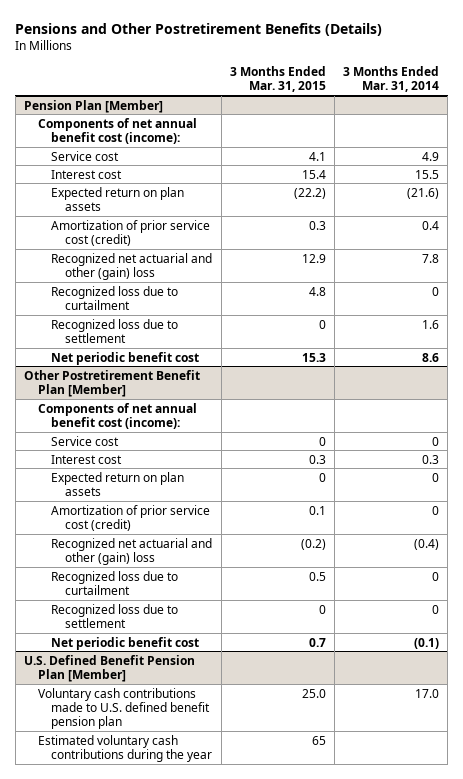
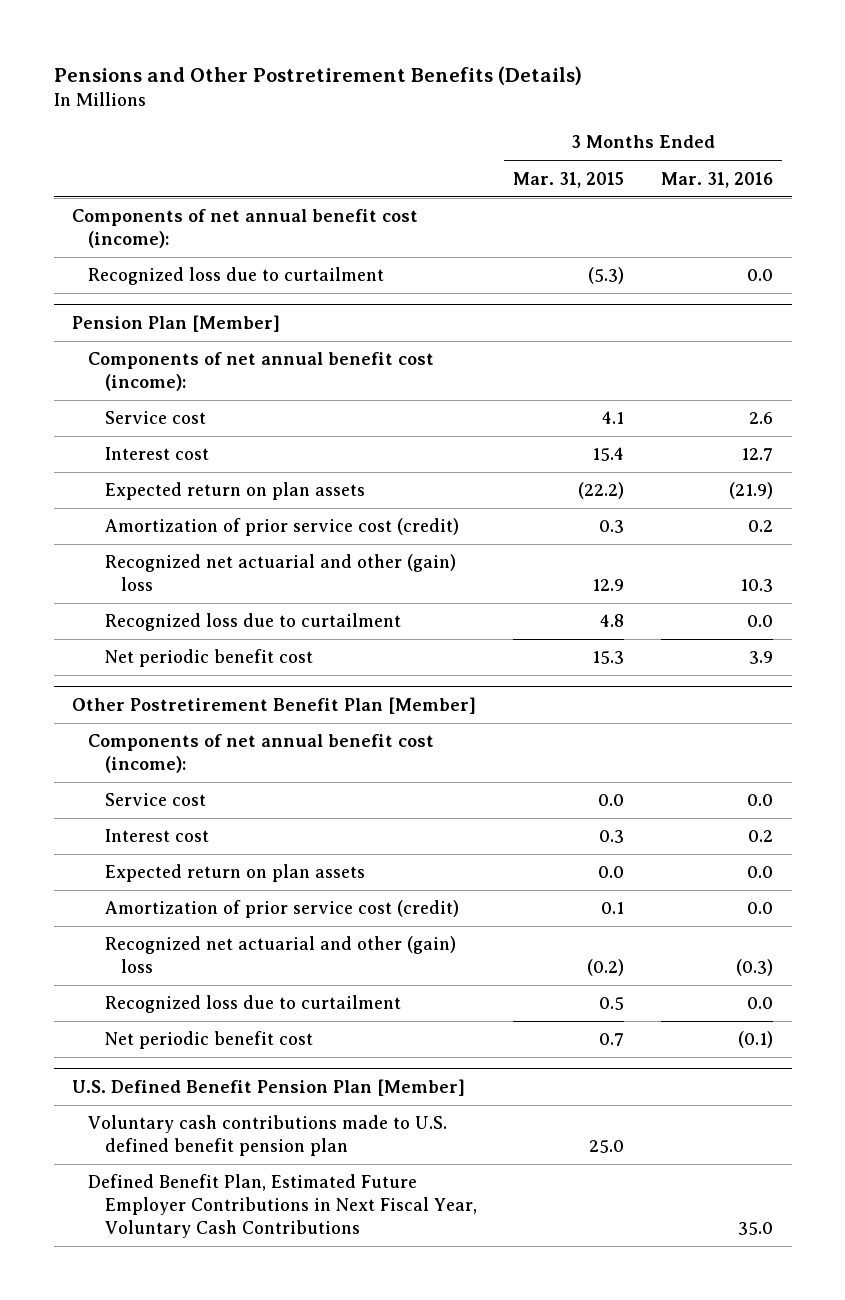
[343,66,440,93] 3 Months Ended Mar. 31, 2014 -> none
none -> [661,171,774,188] Mar. 31, 2016
none -> [71,209,418,249] Components of net annual benefit cost (income):
none -> [88,267,385,286] Recognized loss due to curtailment
[51,318,179,343] Recognized loss due to settlement -> none
[318,436,326,446] 0 -> [598,794,625,807] 0.0
[318,472,326,482] 0 -> [598,866,625,879] 0.0
[51,603,179,628] Recognized loss due to settlement -> none
[37,734,213,762] Estimated voluntary cash contributions during the year -> none
none -> [88,1174,477,1239] Defined Benefit Plan, Estimated Future Employer Contributions in Next Fiscal Year, Voluntary Cash Contributions

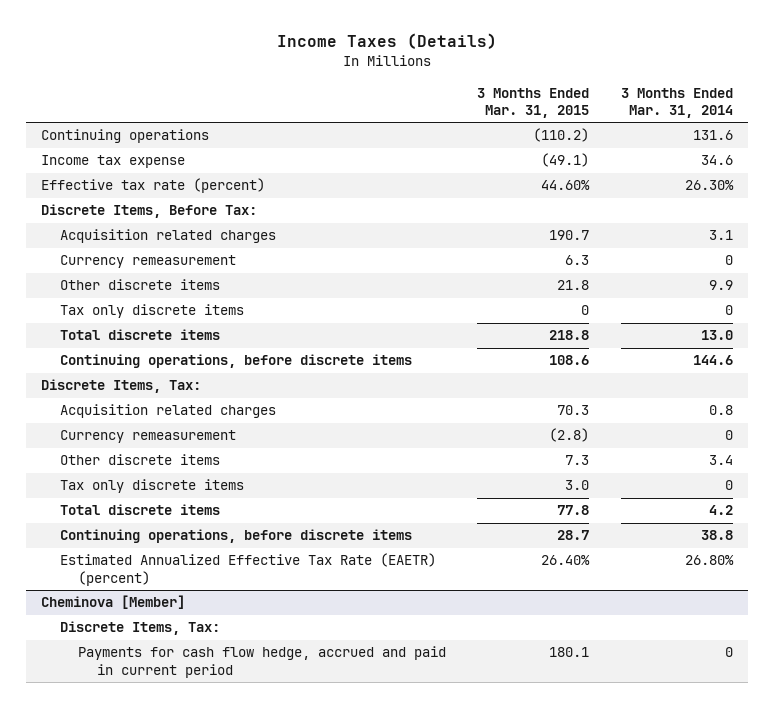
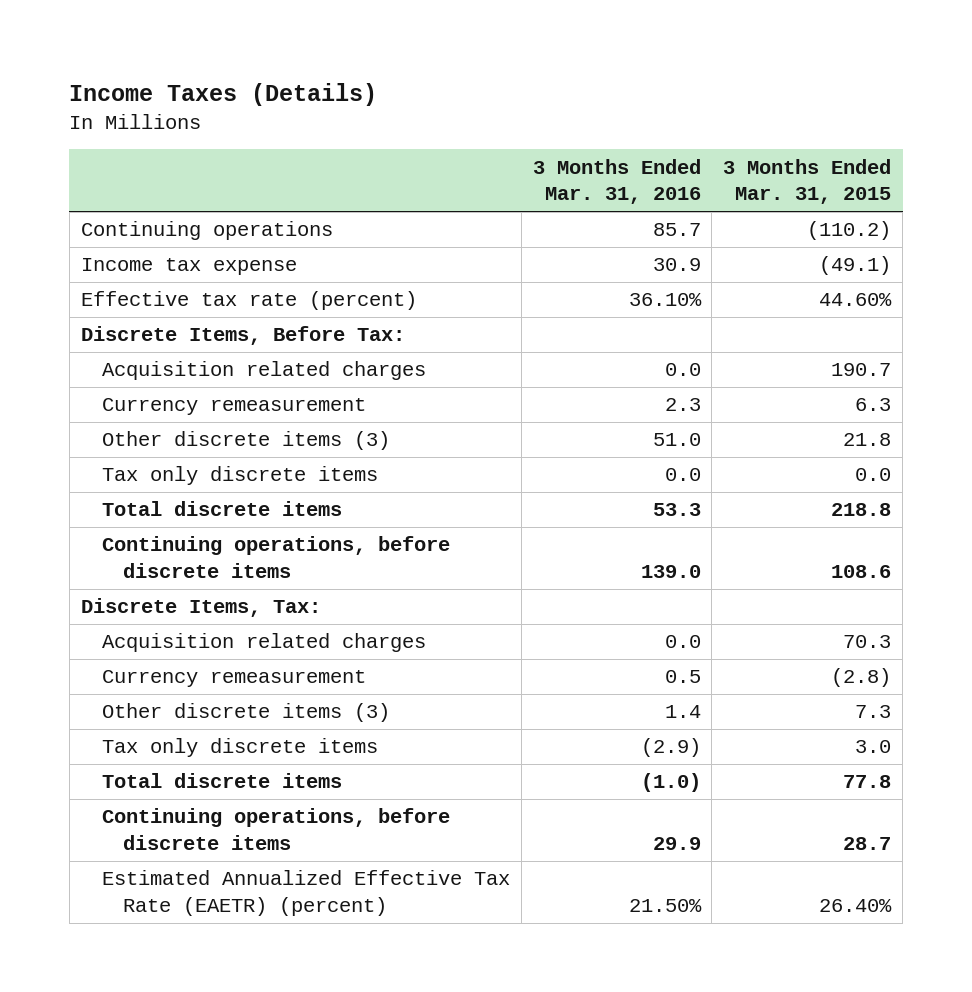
[620,87,733,119] 3 Months Ended Mar. 31, 2014 -> none
none -> [532,158,701,205] 3 Months Ended Mar. 31, 2016
[59,279,220,291] Other discrete items -> [101,431,390,451] Other discrete items (3)
[581,305,590,316] 0 -> [855,468,892,482] 0.0
[59,454,220,466] Other discrete items -> [101,703,390,723] Other discrete items (3)
[41,595,186,610] Cheminova [Member] -> none
[59,621,220,636] Discrete Items, Tax: -> none
[78,646,447,678] Payments for cash flow hedge, accrued and paid in current period -> none

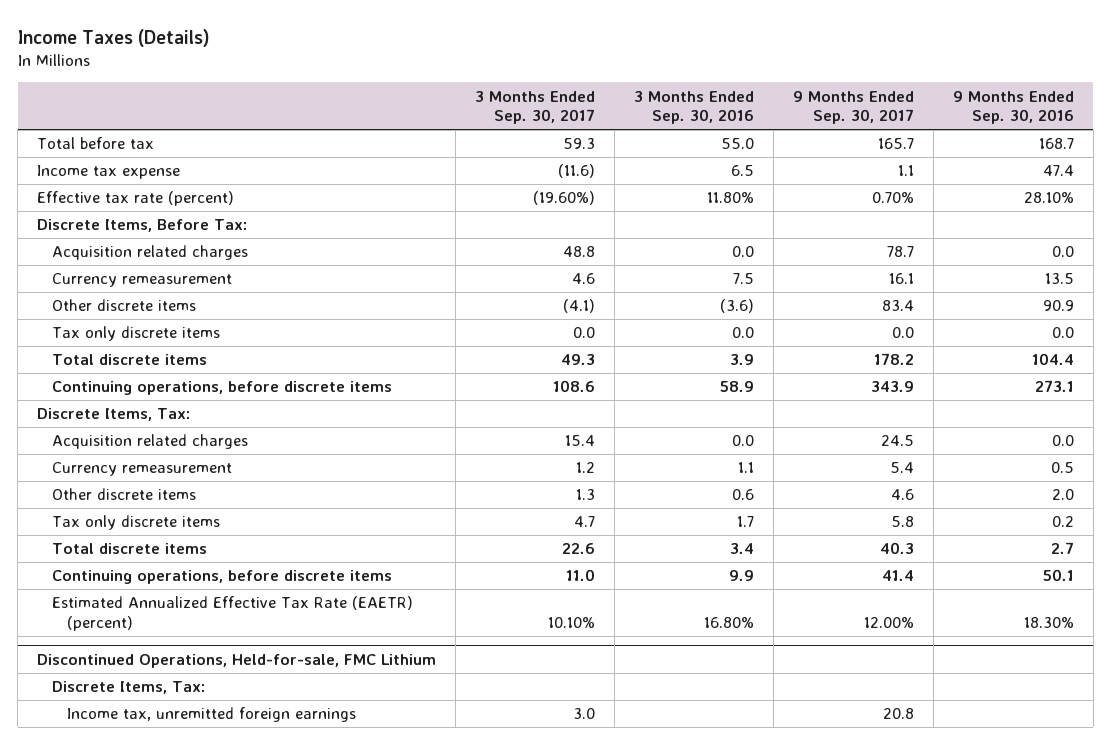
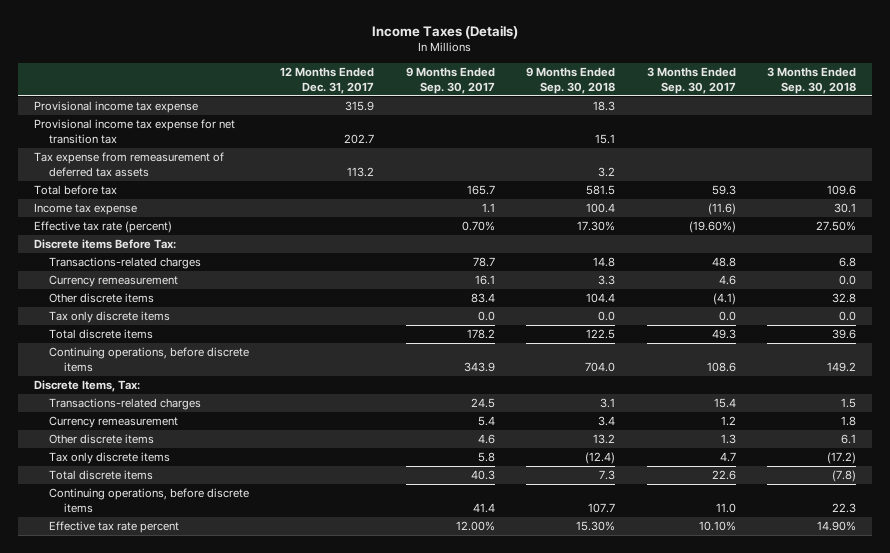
[633,90,754,125] 3 Months Ended Sep. 30, 2016 -> none
[952,90,1074,125] 9 Months Ended Sep. 30, 2016 -> none
none -> [280,67,375,94] 12 Months Ended Dec. 31, 2017
none -> [526,67,616,94] 9 Months Ended Sep. 30, 2018
none -> [766,67,856,94] 3 Months Ended Sep. 30, 2018
none -> [33,101,198,114] Provisional income tax expense
none -> [33,119,235,144] Provisional income tax expense for net transition tax
none -> [33,152,224,177] Tax expense from remeasurement of deferred tax assets
[37,219,248,233] Discrete Items, Before Tax: -> [33,239,176,250] Discrete items Before Tax:
[52,245,249,261] Acquisition related charges -> [48,257,201,270] Transactions-related charges
[52,434,249,450] Acquisition related charges -> [48,398,201,411] Transactions-related charges
[37,653,437,668] Discontinued Operations, Held-for-sale, FMC Lithium -> none
[52,681,206,695] Discrete Items, Tax: -> none
[67,707,357,723] Income tax, unremitted foreign earnings -> none
[52,596,414,631] Estimated Annualized Effective Tax Rate (EAETR) (percent) -> [48,521,179,534] Effective tax rate percent

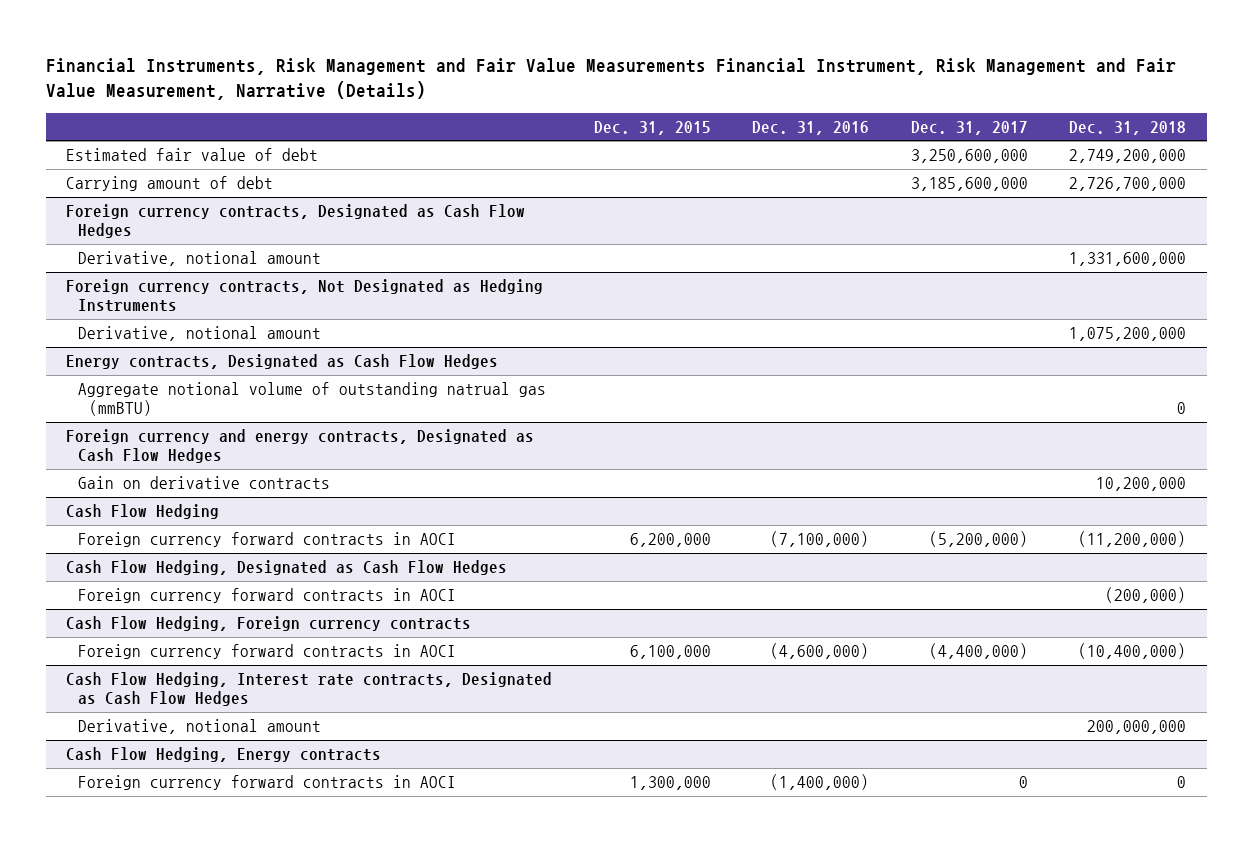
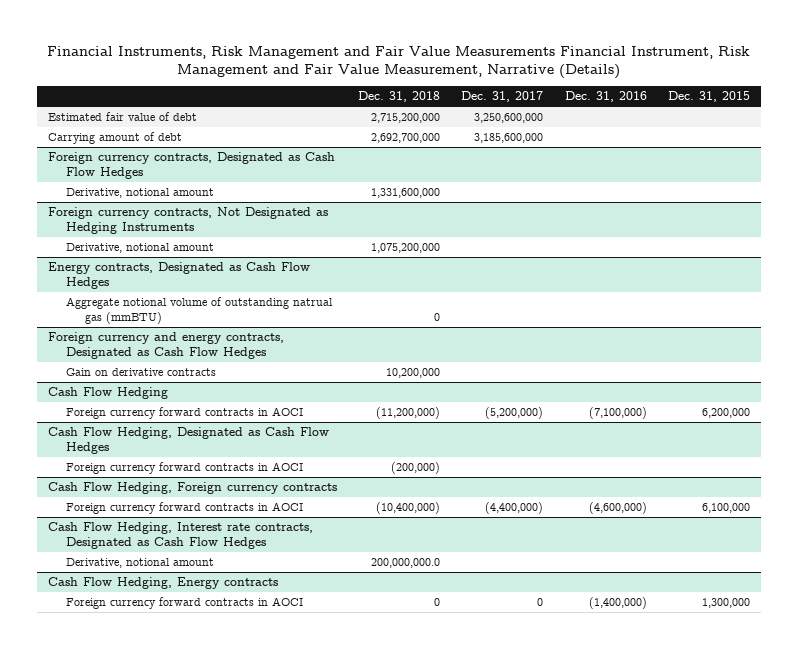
[1069,149,1187,164] 2,749,200,000 -> [371,113,441,124] 2,715,200,000
[1069,177,1187,192] 2,726,700,000 -> [371,133,441,144] 2,692,700,000
[1087,720,1187,735] 200,000,000 -> [371,558,441,569] 200,000,000.0

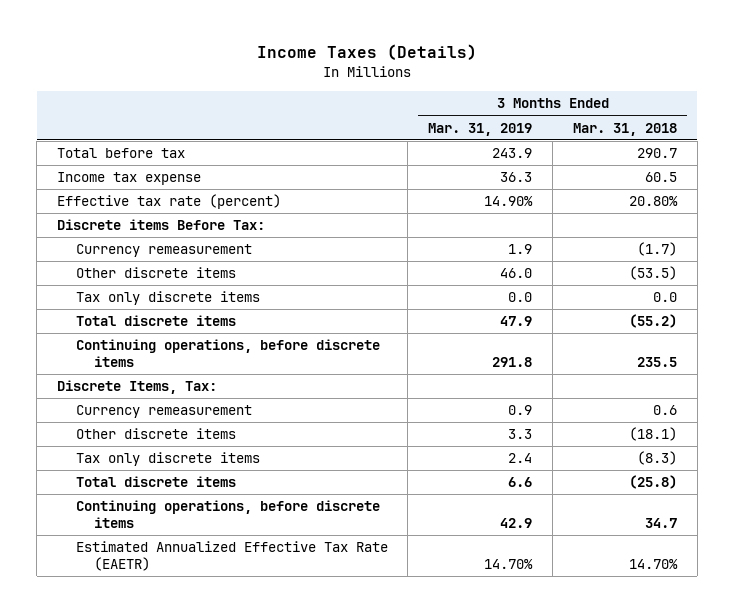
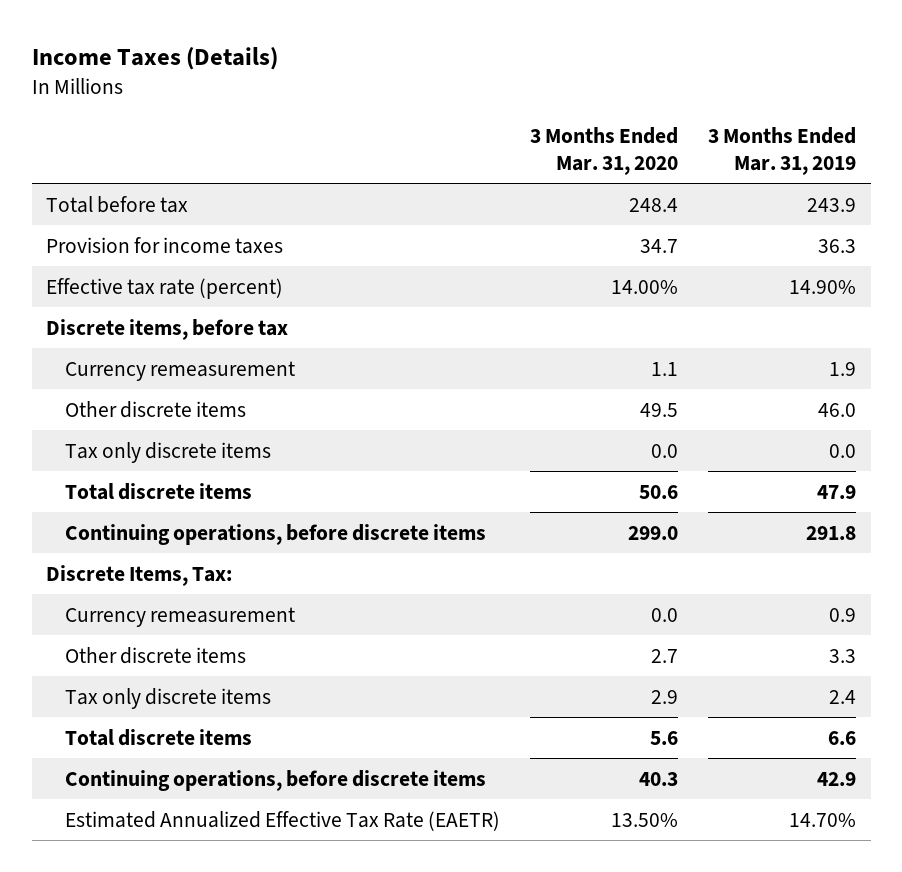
[572,122,677,136] Mar. 31, 2018 -> none
none -> [530,126,679,175] 3 Months Ended Mar. 31, 2020
[57,172,202,186] Income tax expense -> [46,236,284,254] Provision for income taxes
[57,219,266,231] Discrete items Before Tax: -> [46,318,289,340] Discrete items, before tax

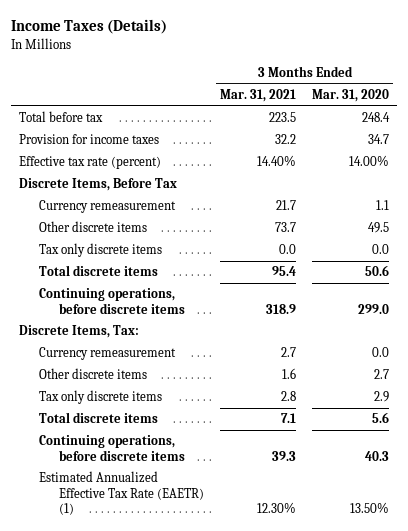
[707,126,856,175] 3 Months Ended Mar. 31, 2019 -> none
none -> [220,89,297,103] Mar. 31, 2021
[46,318,289,340] Discrete items, before tax -> [18,178,177,192] Discrete Items, Before Tax
[65,810,501,831] Estimated Annualized Effective Tax Rate (EAETR) -> [38,471,204,516] Estimated Annualized Effective Tax Rate (EAETR) (1)

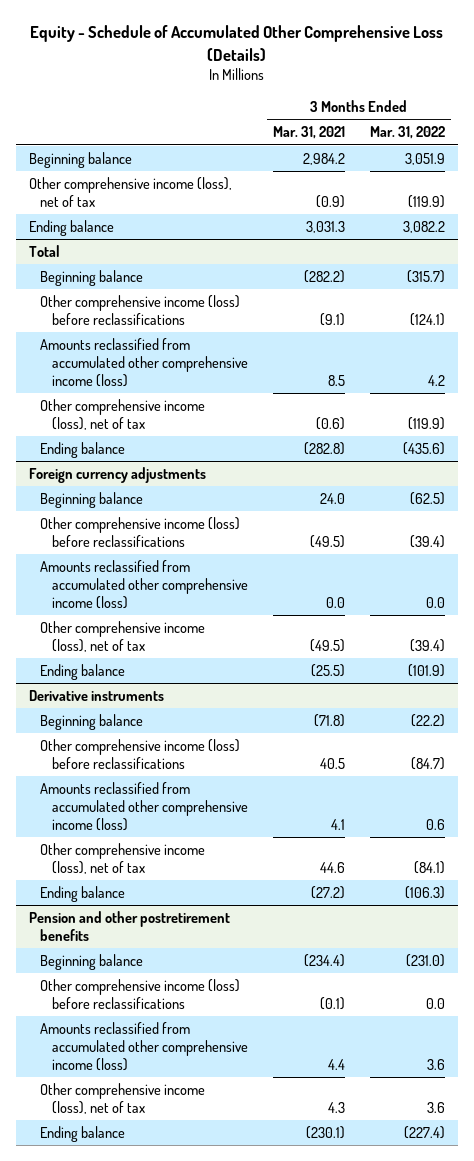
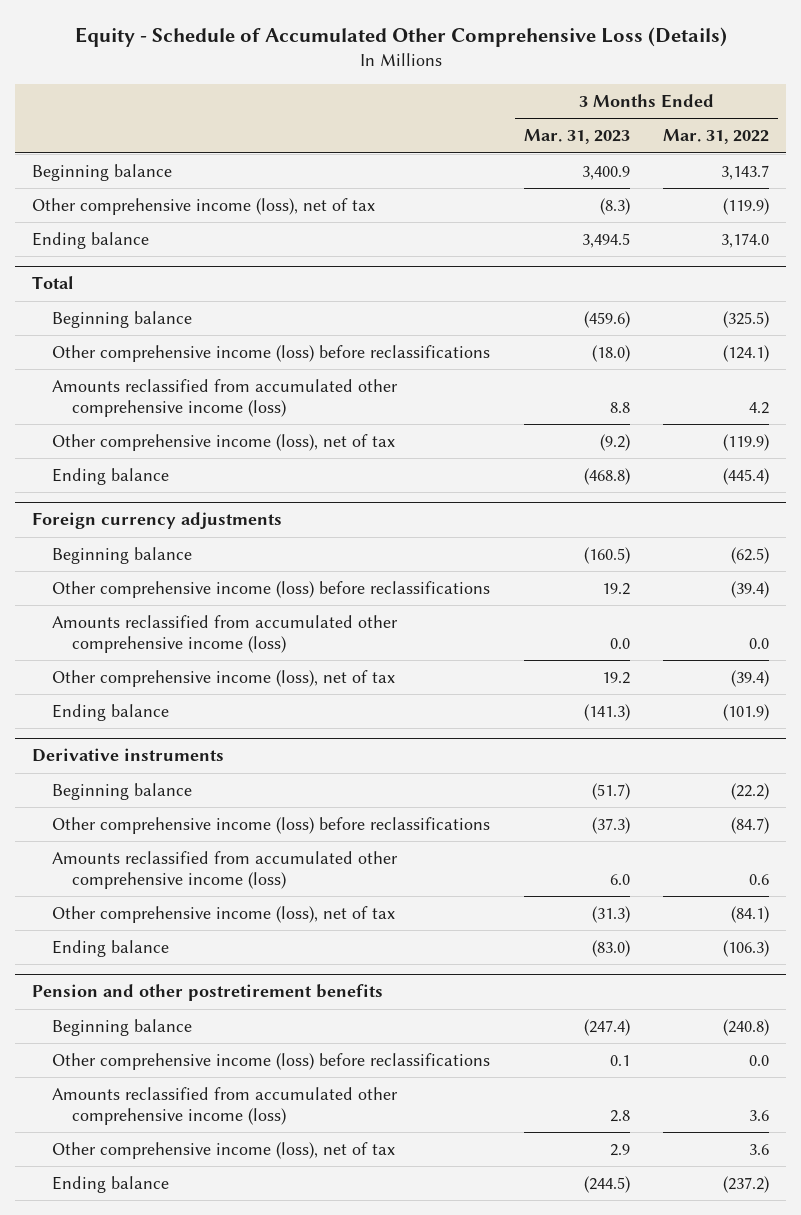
[272,126,345,140] Mar. 31, 2021 -> none
none -> [523,129,630,145] Mar. 31, 2023
[405,152,446,165] 3,051.9 -> [721,164,770,180] 3,143.7
[403,220,446,233] 3,082.2 -> [721,232,770,248] 3,174.0
[407,269,446,283] (315.7) -> [723,310,770,328] (325.5)
[403,441,446,455] (435.6) -> [723,467,770,485] (445.4)
[406,953,446,967] (231.0) -> [723,1018,770,1036] (240.8)
[404,1125,446,1139] (227.4) -> [723,1175,770,1193] (237.2)

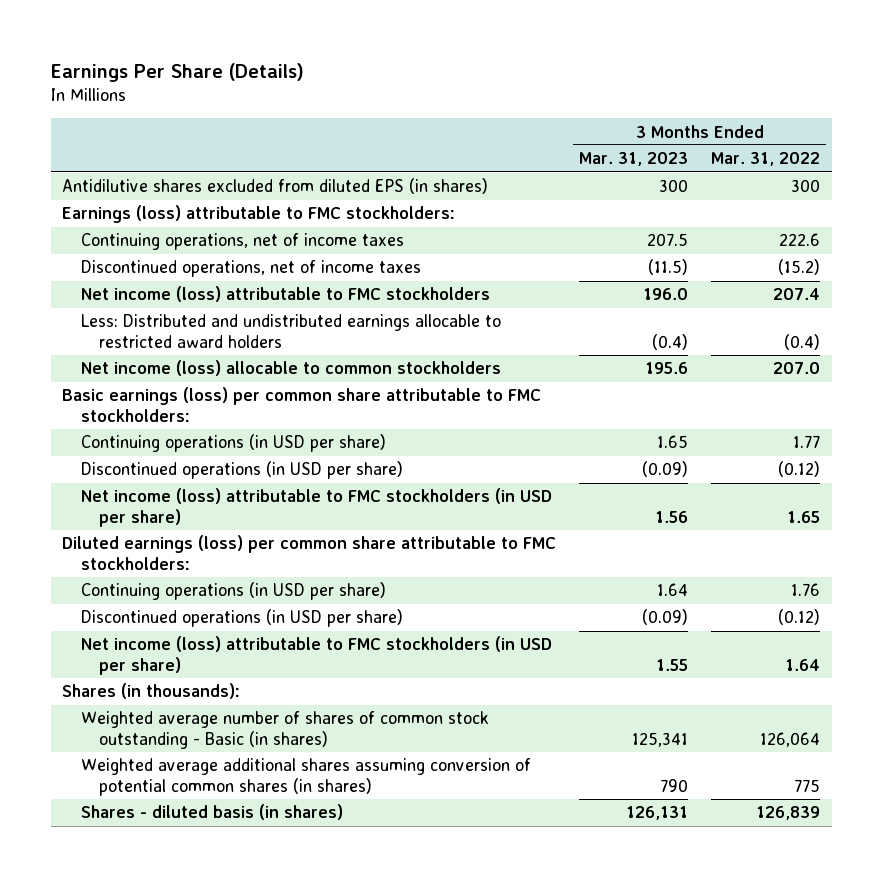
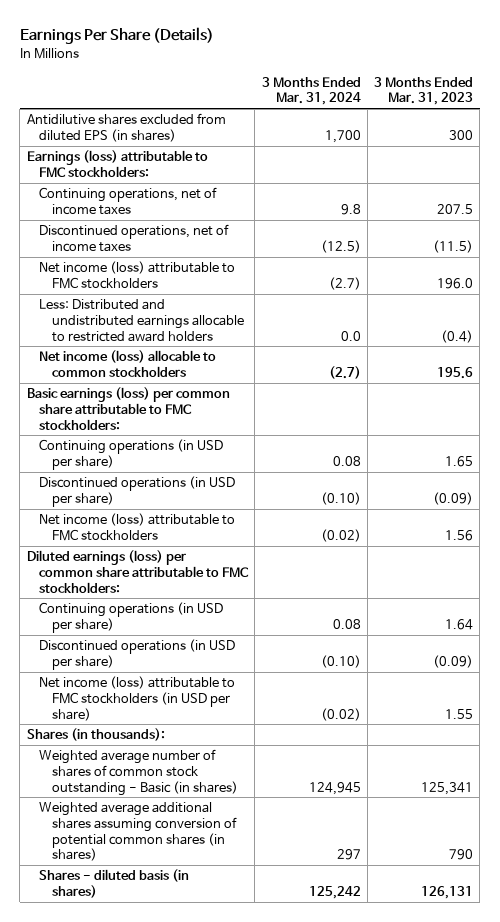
[711,152,821,167] Mar. 31, 2022 -> none
none -> [261,76,361,106] 3 Months Ended Mar. 31, 2024
[80,488,552,527] Net income (loss) attributable to FMC stockholders (in USD per share) -> [39,513,236,541] Net income (loss) attributable to FMC stockholders

